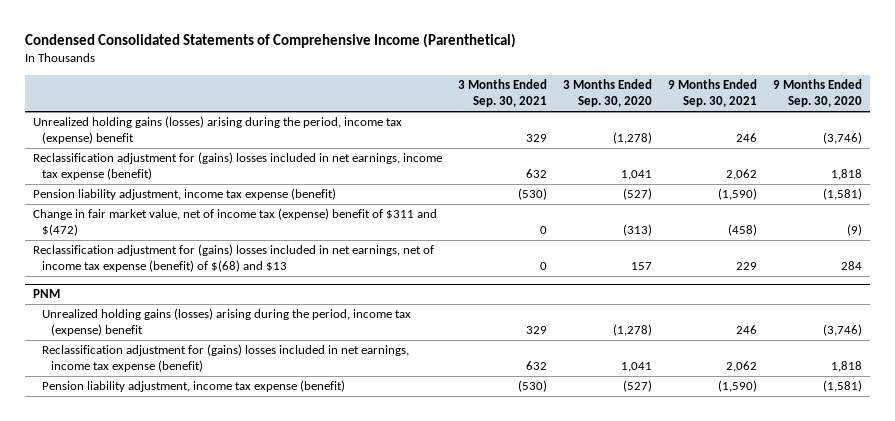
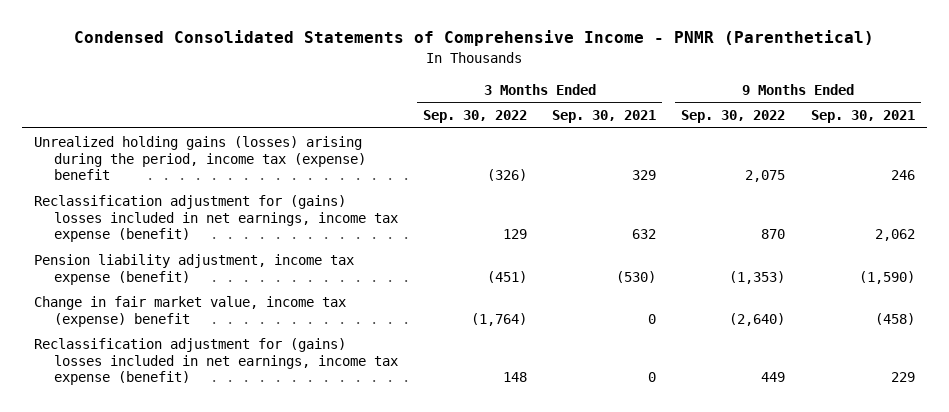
[24,32,516,48] Condensed Consolidated Statements of Comprehensive Income (Parenthetical) -> [74,30,875,47] Condensed Consolidated Statements of Comprehensive Income - PNMR (Parenthetical)
[562,79,652,108] 3 Months Ended Sep. 30, 2020 -> none
[773,79,863,108] 9 Months Ended Sep. 30, 2020 -> none
none -> [422,110,527,124] Sep. 30, 2022
none -> [681,110,786,124] Sep. 30, 2022
[32,289,60,299] PNM -> none
[41,308,411,337] Unrealized holding gains (losses) arising during the period, income tax (expense) benefit -> none
[41,344,409,373] Reclassification adjustment for (gains) losses included in net earnings, income tax expense (benefit) -> none
[41,380,345,393] Pension liability adjustment, income tax expense (benefit) -> none
[32,208,437,237] Change in fair market value, net of income tax (expense) benefit of $311 and $(472) -> [34,295,347,327] Change in fair market value, income tax (expense) benefit
[32,244,434,273] Reclassification adjustment for (gains) losses included in net earnings, net of income tax expense (benefit) of $(68) and $13 -> [34,337,398,386] Reclassification adjustment for (gains) losses included in net earnings, income tax expense (benefit)

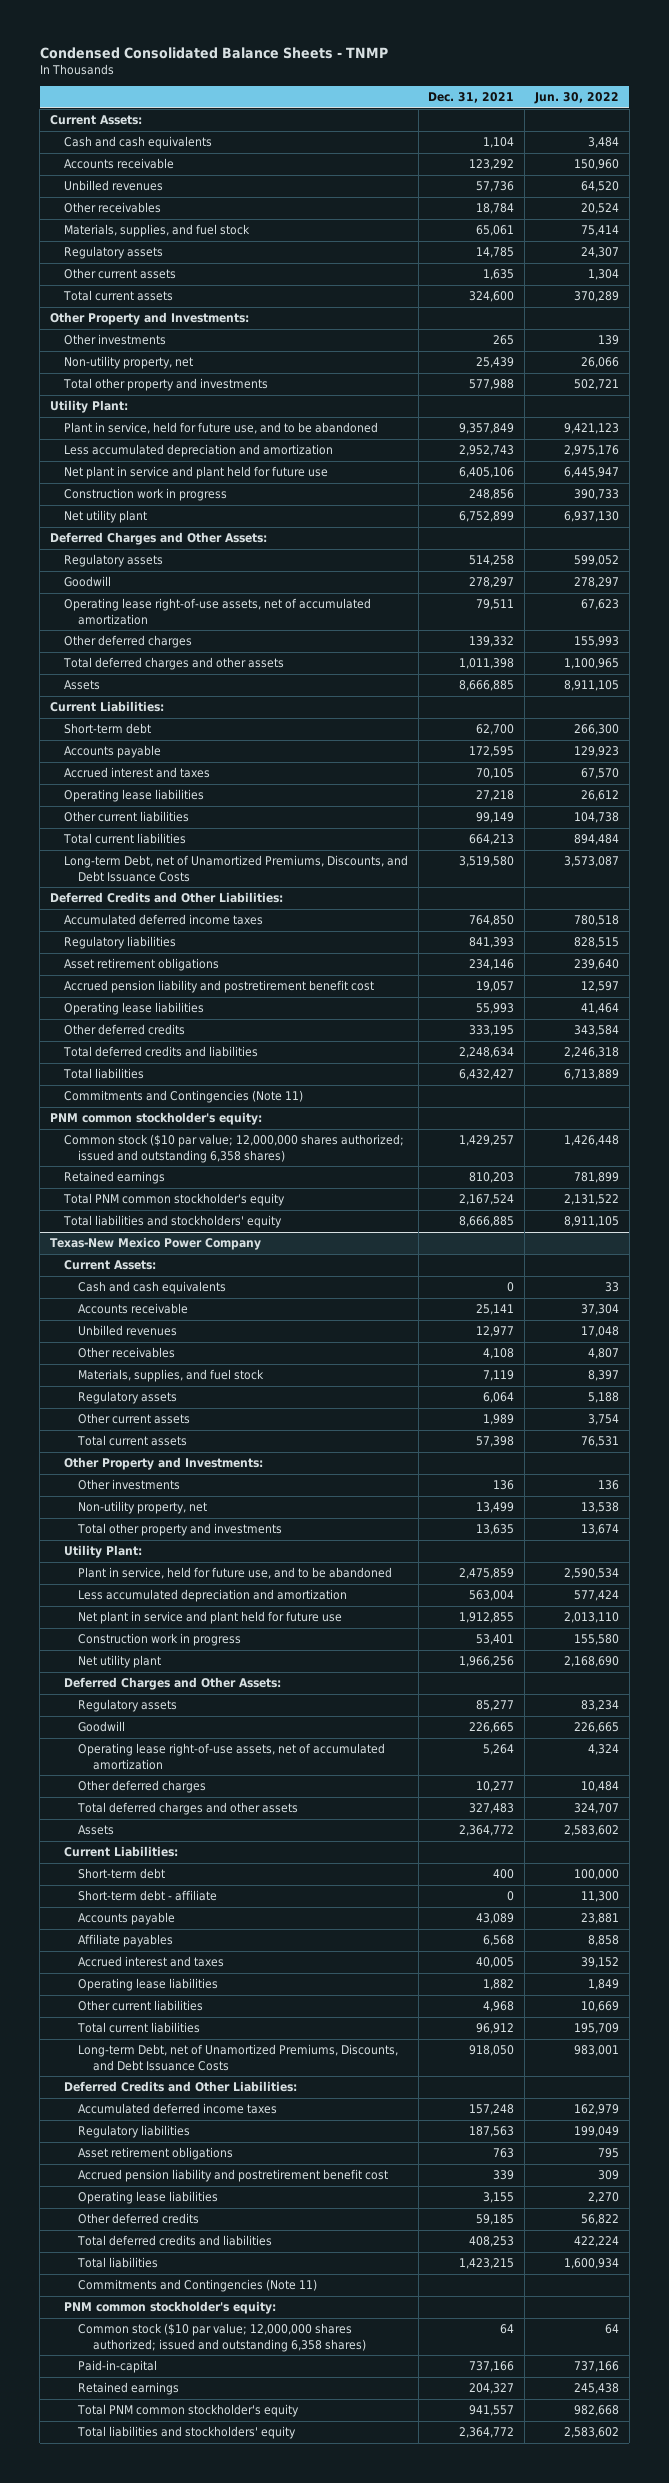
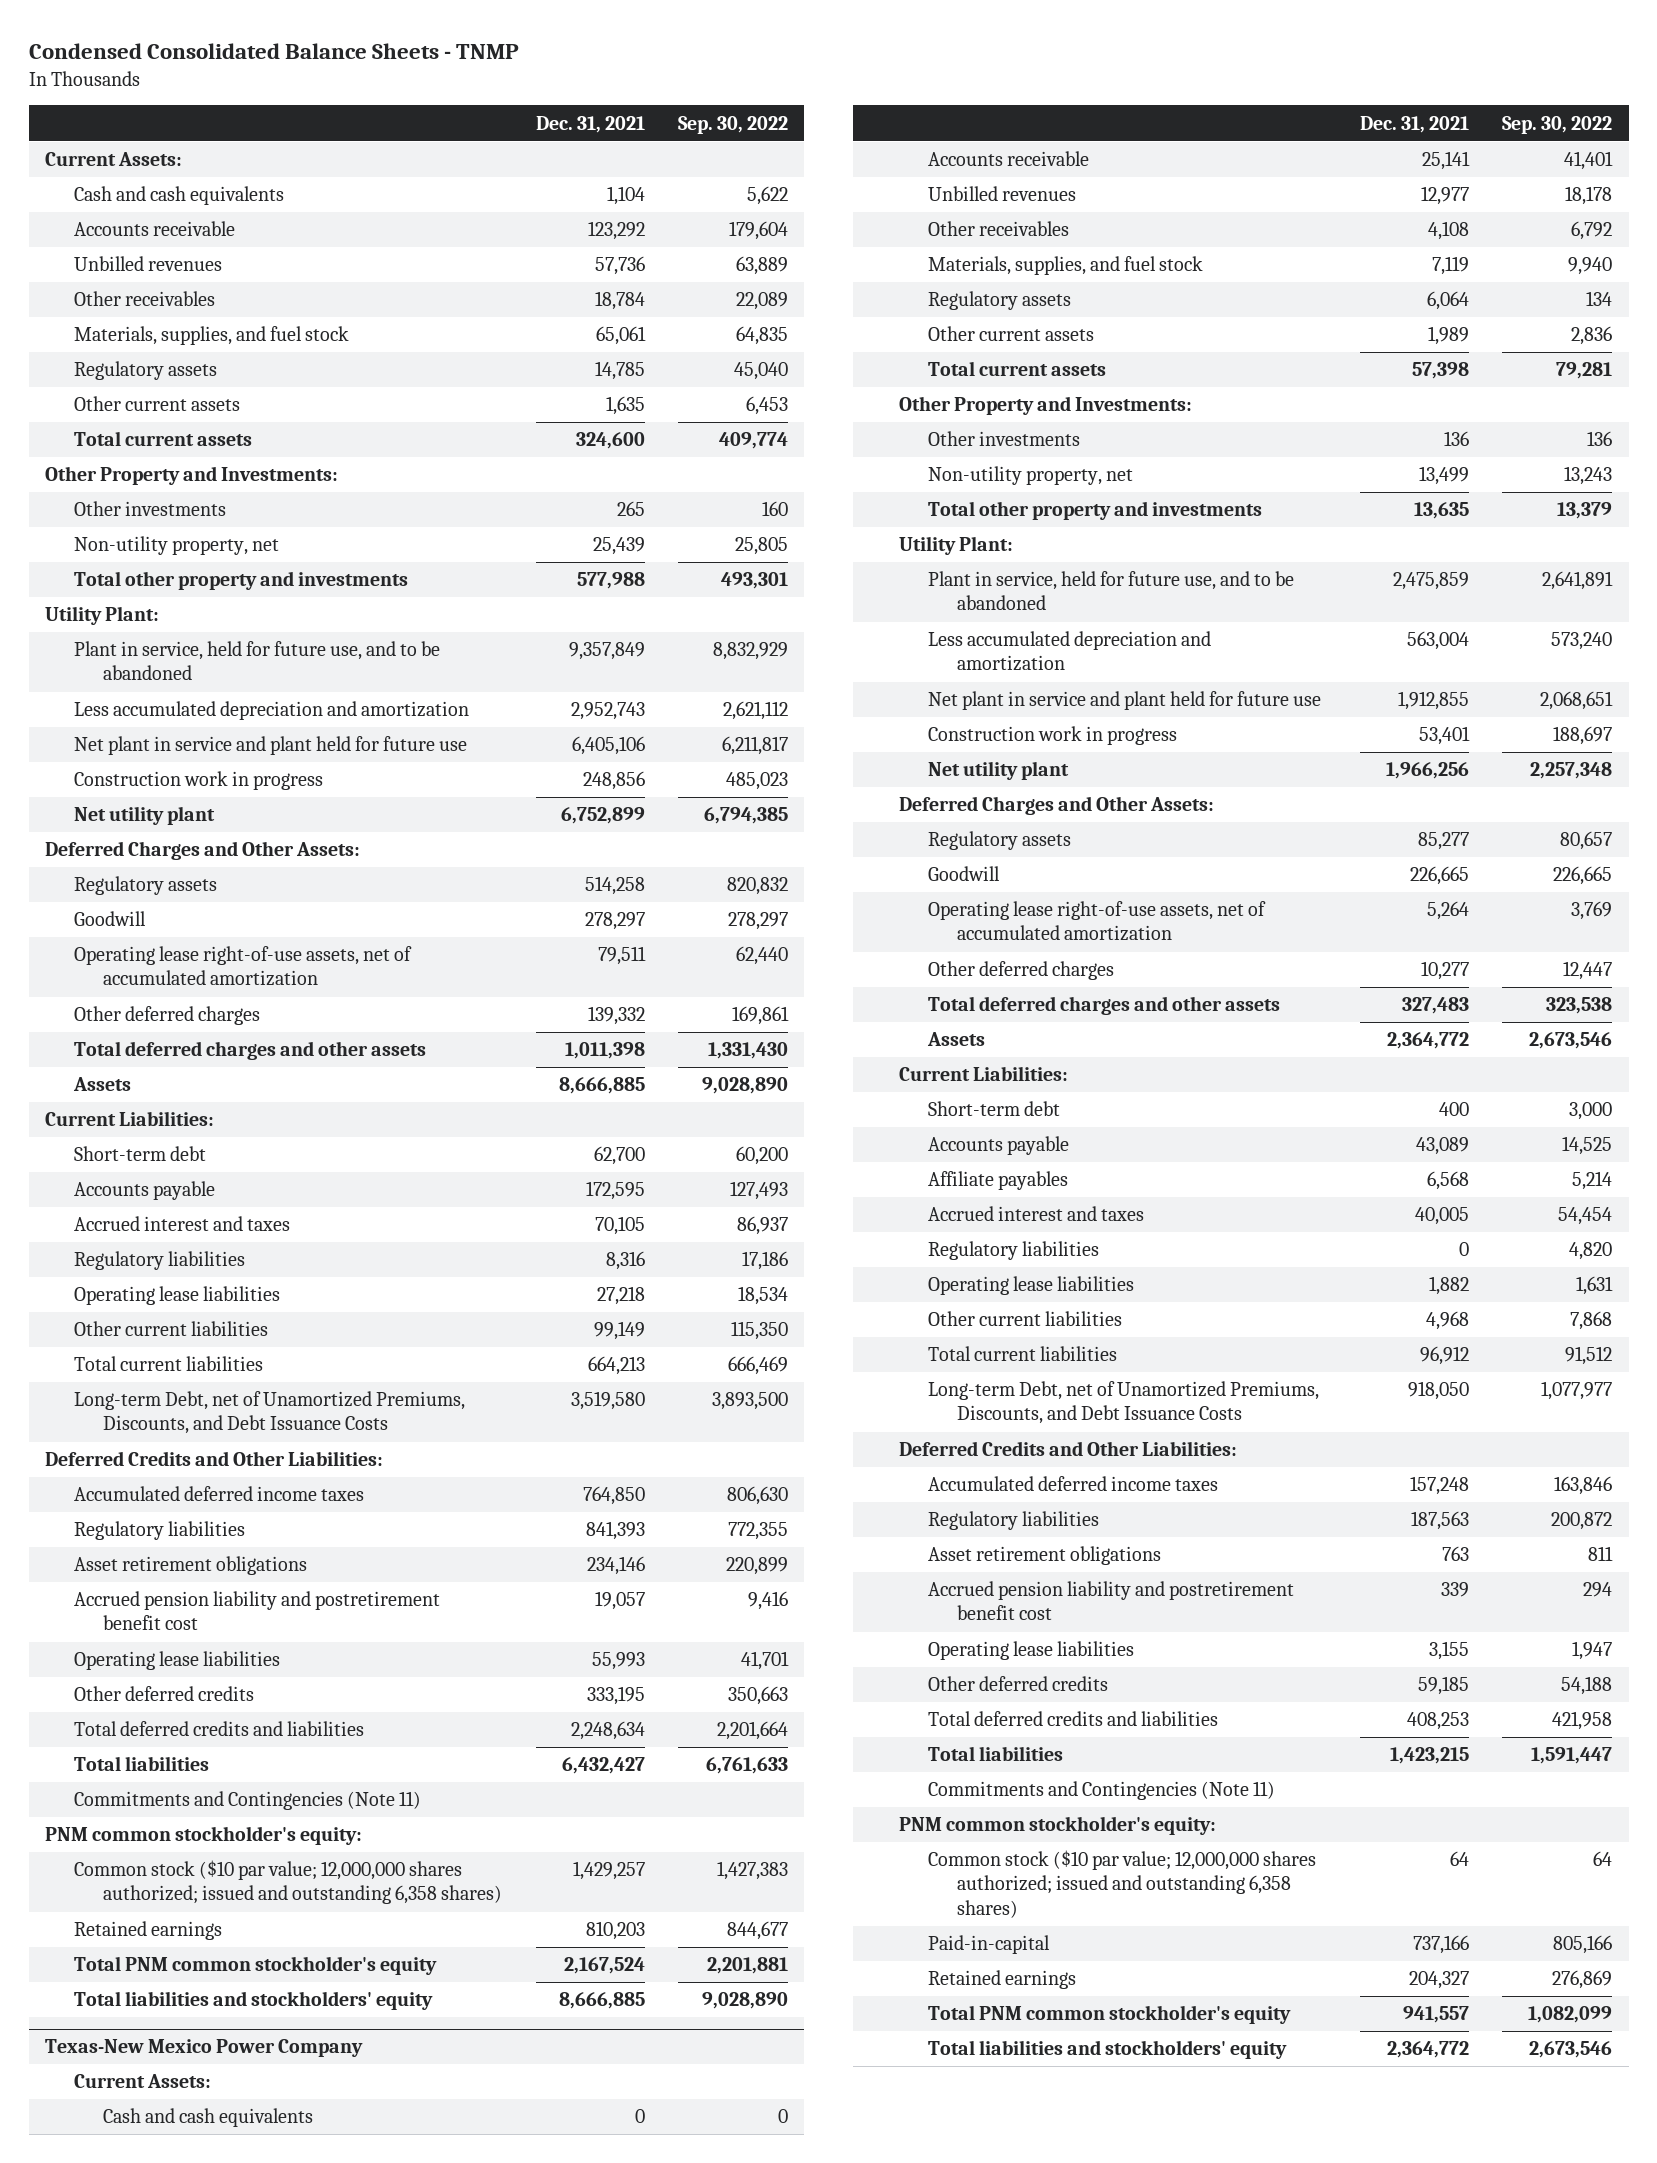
[533,92,619,105] Jun. 30, 2022 -> none
none -> [677,115,788,134] Sep. 30, 2022
none -> [74,1251,246,1271] Regulatory liabilities
[78,1890,218,1902] Short-term debt - affiliate -> none
none -> [927,1241,1099,1261] Regulatory liabilities

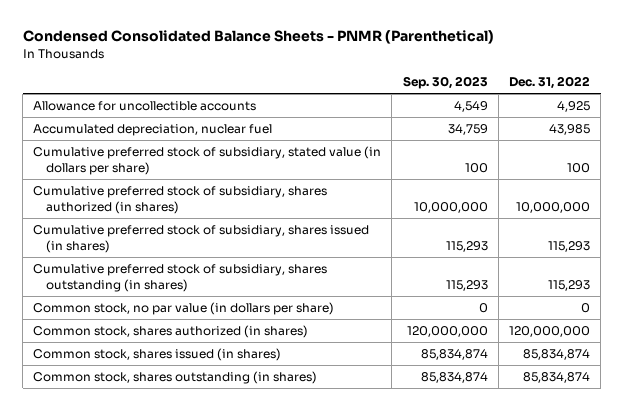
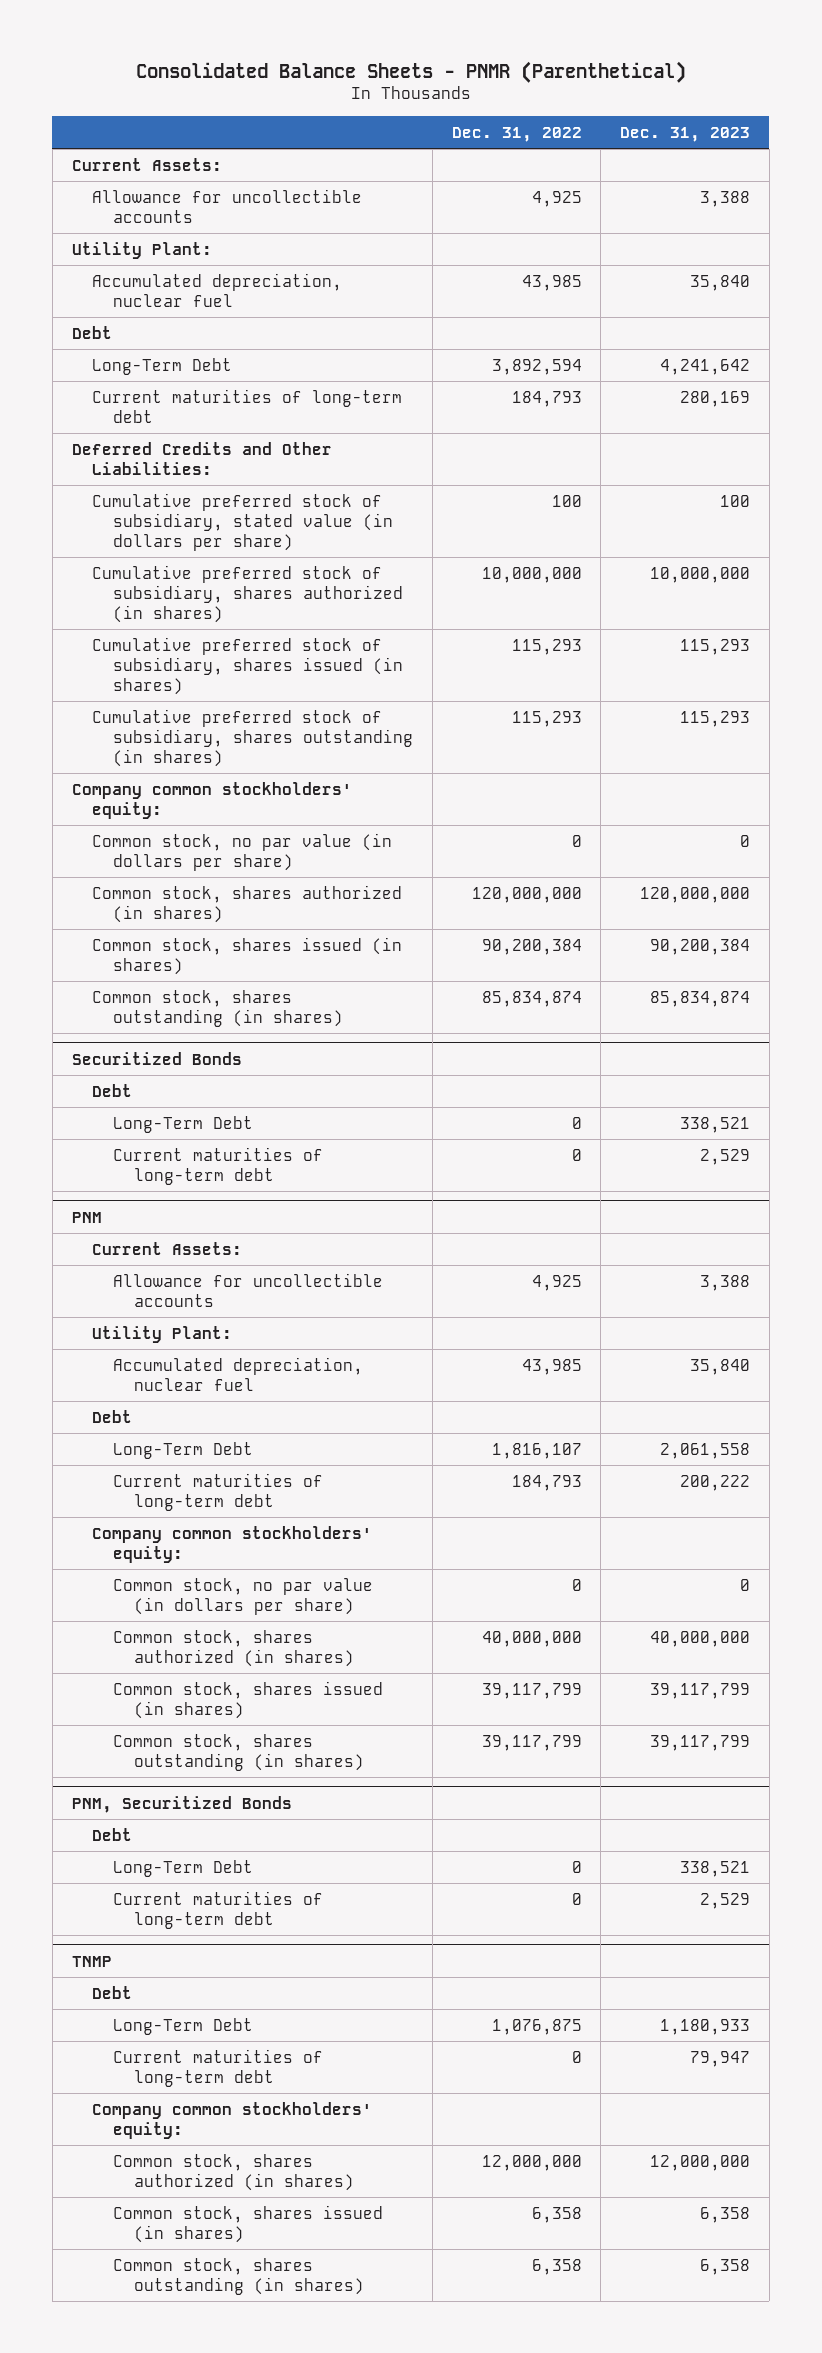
[22,30,494,45] Condensed Consolidated Balance Sheets - PNMR (Parenthetical) -> [135,60,686,83] Consolidated Balance Sheets - PNMR (Parenthetical)
[402,76,488,90] Sep. 30, 2023 -> none
none -> [620,126,751,142] Dec. 31, 2023
none -> [71,157,222,171] Current Assets:
none -> [71,241,212,259] Utility Plant:
none -> [71,325,112,339] Debt
none -> [92,357,233,375] Long-Term Debt
none -> [92,388,403,423] Current maturities of long-term debt
none -> [71,441,332,475] Deferred Credits and Other Liabilities:
none -> [71,781,352,819] Company common stockholders' equity:
[522,349,590,361] 85,834,874 -> [481,938,582,955] 90,200,384
none -> [71,1051,242,1065] Securitized Bonds
none -> [92,1083,133,1097] Debt
none -> [113,1115,254,1133] Long-Term Debt
none -> [113,1146,324,1185] Current maturities of long-term debt
none -> [71,1211,102,1223] PNM
none -> [92,1241,243,1255] Current Assets:
none -> [113,1272,384,1307] Allowance for uncollectible accounts
none -> [92,1325,233,1343] Utility Plant:
none -> [113,1356,364,1391] Accumulated depreciation, nuclear fuel
none -> [92,1409,133,1423] Debt
none -> [113,1441,254,1459] Long-Term Debt
none -> [113,1472,324,1511] Current maturities of long-term debt
none -> [92,1525,373,1563] Company common stockholders' equity:
none -> [113,1577,374,1615] Common stock, no par value (in dollars per share)
none -> [113,1629,354,1667] Common stock, shares authorized (in shares)
none -> [113,1680,384,1719] Common stock, shares issued (in shares)
none -> [113,1733,364,1771] Common stock, shares outstanding (in shares)
none -> [71,1795,292,1813] PNM, Securitized Bonds
none -> [92,1827,133,1841] Debt
none -> [113,1859,254,1877] Long-Term Debt
none -> [113,1890,324,1929] Current maturities of long-term debt
none -> [71,1955,112,1967] TNMP
none -> [92,1985,133,1999] Debt
none -> [113,2017,254,2035] Long-Term Debt
none -> [113,2048,324,2087] Current maturities of long-term debt
none -> [92,2101,373,2139] Company common stockholders' equity:
none -> [113,2153,354,2191] Common stock, shares authorized (in shares)
none -> [113,2204,384,2243] Common stock, shares issued (in shares)
none -> [113,2257,364,2295] Common stock, shares outstanding (in shares)

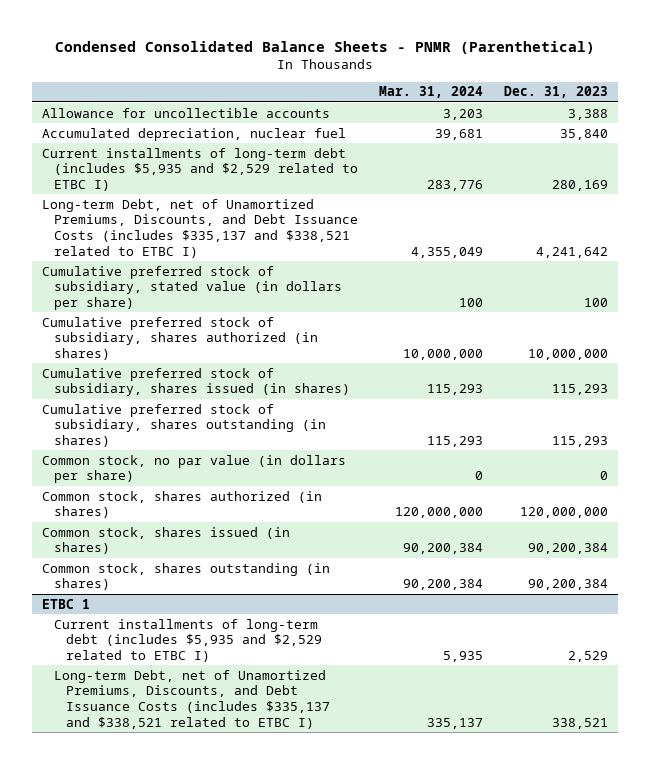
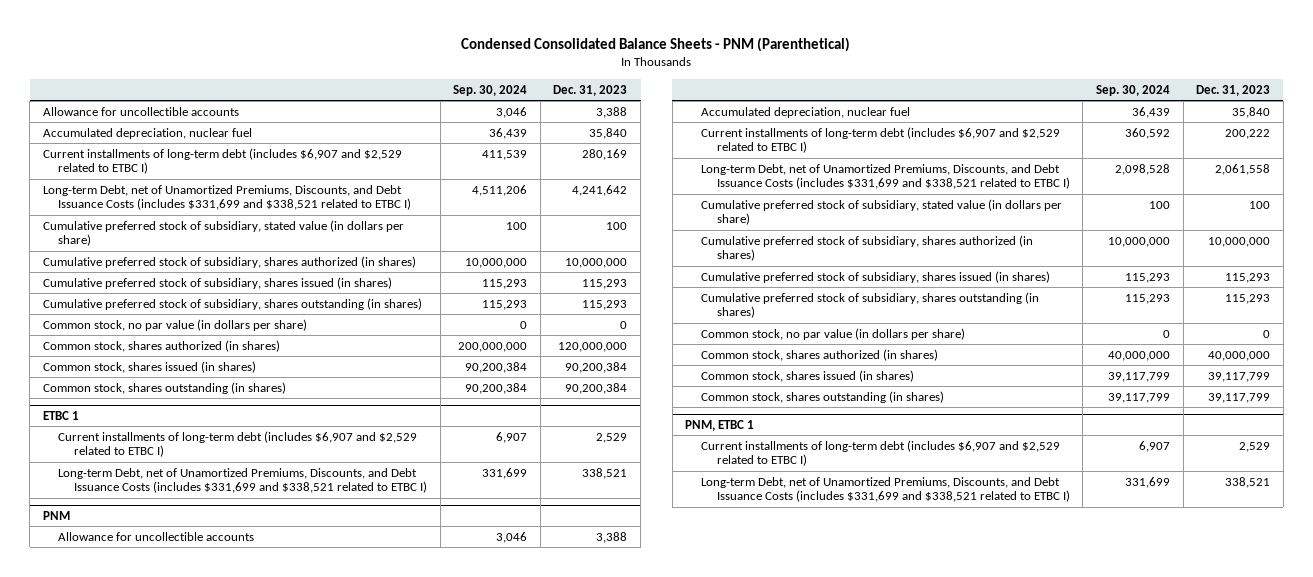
[55,40,596,54] Condensed Consolidated Balance Sheets - PNMR (Parenthetical) -> [461,37,851,53] Condensed Consolidated Balance Sheets - PNM (Parenthetical)
[379,86,484,99] Mar. 31, 2024 -> none
none -> [453,84,528,96] Sep. 30, 2024
[42,147,359,191] Current installments of long-term debt (includes $5,935 and $2,529 related to ETBC I) -> [42,147,402,175] Current installments of long-term debt (includes $6,907 and $2,529 related to ETBC I)
[42,198,359,258] Long-term Debt, net of Unamortized Premiums, Discounts, and Debt Issuance Costs (includes $335,137 and $338,521 related to ETBC I) -> [42,184,412,211] Long-term Debt, net of Unamortized Premiums, Discounts, and Debt Issuance Costs (includes $331,699 and $338,521 related to ETBC I)
[54,618,323,662] Current installments of long-term debt (includes $5,935 and $2,529 related to ETBC I) -> [58,430,418,458] Current installments of long-term debt (includes $6,907 and $2,529 related to ETBC I)
[54,669,331,729] Long-term Debt, net of Unamortized Premiums, Discounts, and Debt Issuance Costs (includes $335,137 and $338,521 related to ETBC I) -> [58,467,428,494] Long-term Debt, net of Unamortized Premiums, Discounts, and Debt Issuance Costs (includes $331,699 and $338,521 related to ETBC I)
none -> [42,510,70,520] PNM
none -> [58,531,255,541] Allowance for uncollectible accounts
none -> [701,106,911,118] Accumulated depreciation, nuclear fuel
none -> [701,126,1061,154] Current installments of long-term debt (includes $6,907 and $2,529 related to ETBC I)
none -> [701,163,1070,190] Long-term Debt, net of Unamortized Premiums, Discounts, and Debt Issuance Costs (includes $331,699 and $338,521 related to ETBC I)
none -> [701,198,1063,226] Cumulative preferred stock of subsidiary, stated value (in dollars per share)
none -> [701,234,1034,262] Cumulative preferred stock of subsidiary, shares authorized (in shares)
none -> [701,270,1051,283] Cumulative preferred stock of subsidiary, shares issued (in shares)
none -> [701,291,1040,319] Cumulative preferred stock of subsidiary, shares outstanding (in shares)
none -> [701,327,966,340] Common stock, no par value (in dollars per share)
none -> [701,348,939,361] Common stock, shares authorized (in shares)
none -> [701,369,915,382] Common stock, shares issued (in shares)
none -> [701,390,945,403] Common stock, shares outstanding (in shares)
none -> [685,419,755,431] PNM, ETBC 1
none -> [701,439,1061,467] Current installments of long-term debt (includes $6,907 and $2,529 related to ETBC I)
none -> [701,476,1070,503] Long-term Debt, net of Unamortized Premiums, Discounts, and Debt Issuance Costs (includes $331,699 and $338,521 related to ETBC I)

